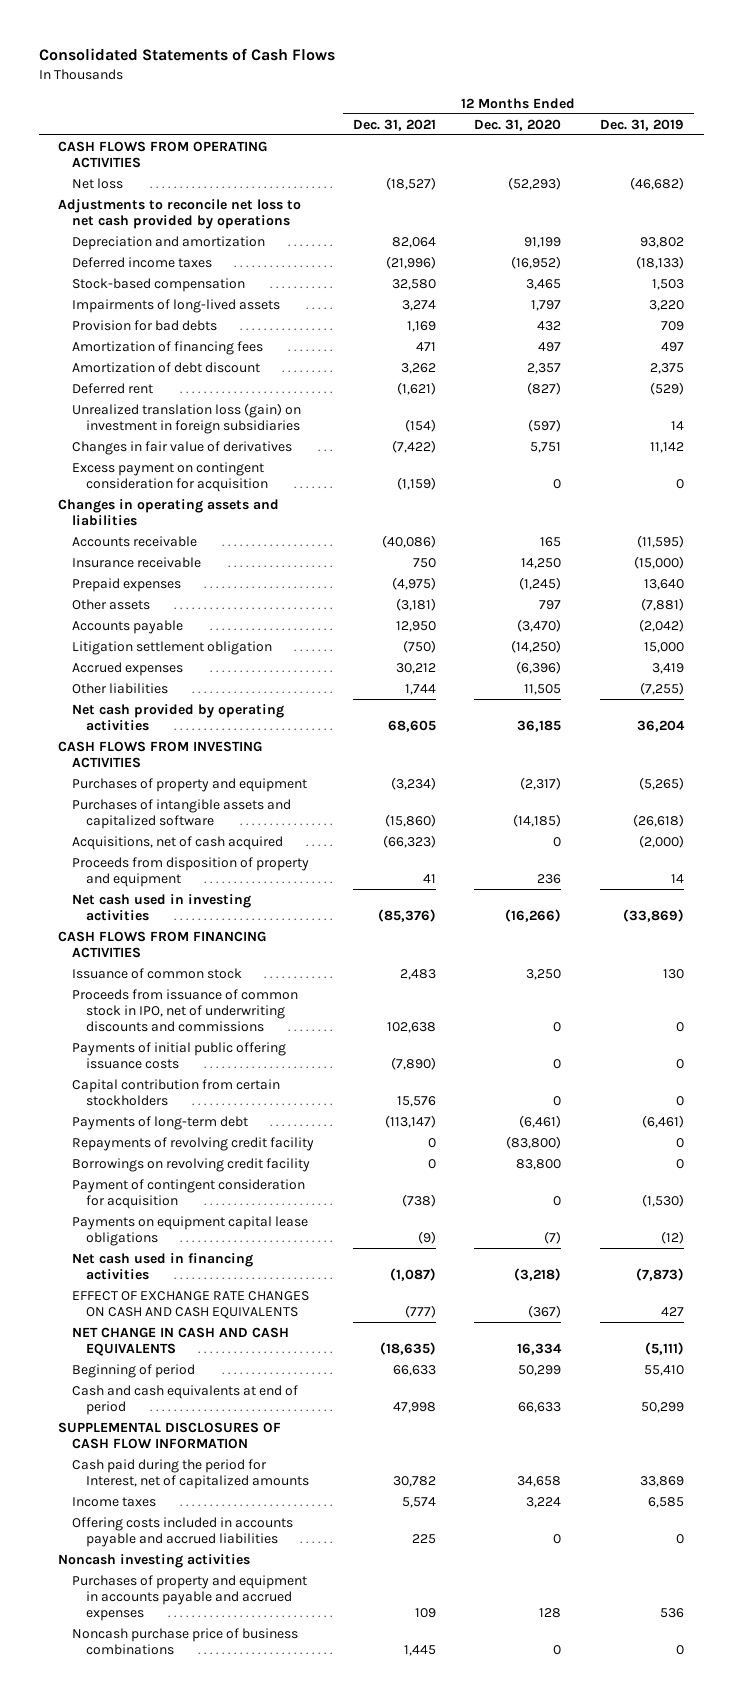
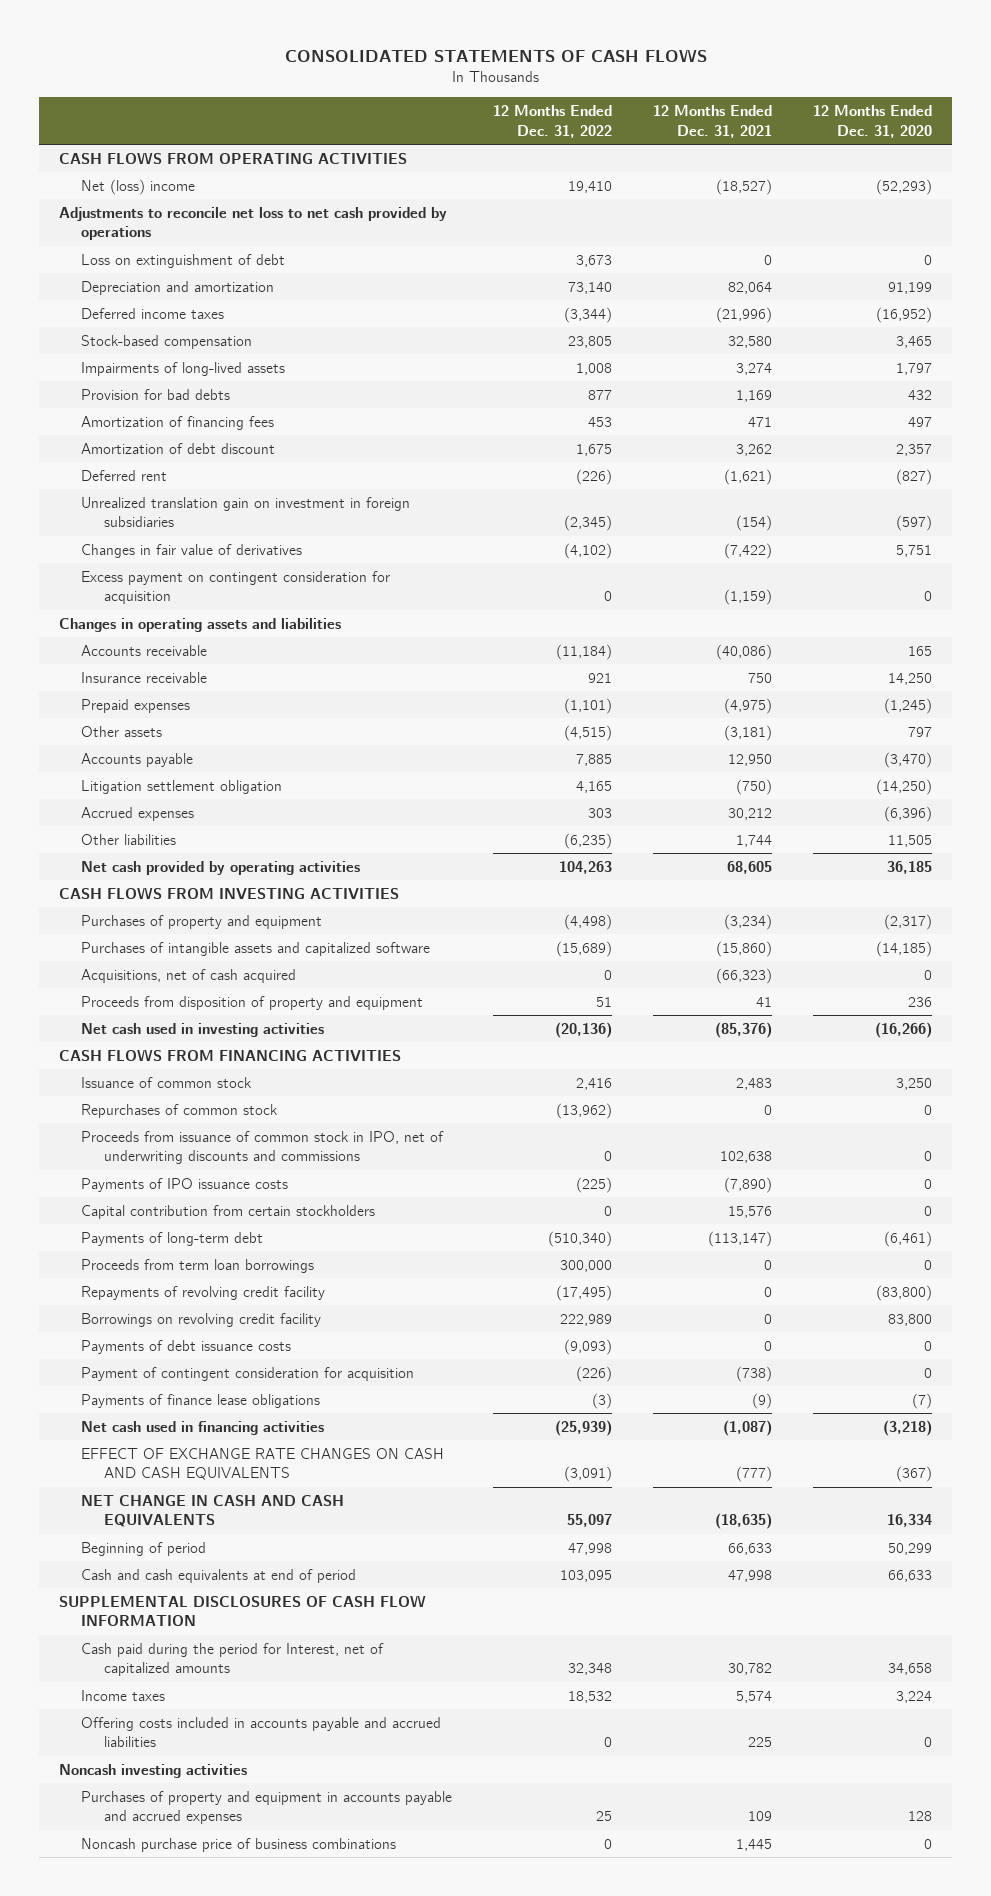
[38,48,335,62] Consolidated Statements of Cash Flows -> [284,49,707,63] CONSOLIDATED STATEMENTS OF CASH FLOWS
[600,118,685,131] Dec. 31, 2019 -> none
none -> [493,105,613,138] 12 Months Ended Dec. 31, 2022
[71,177,123,189] Net loss -> [81,178,196,195] Net (loss) income
none -> [81,253,286,268] Loss on extinguishment of debt
[71,402,301,434] Unrealized translation loss (gain) on investment in foreign subsidiaries -> [81,496,411,528] Unrealized translation gain on investment in foreign subsidiaries
none -> [81,1103,279,1118] Repurchases of common stock
[71,1041,286,1069] Payments of initial public offering issuance costs -> [81,1177,289,1192] Payments of IPO issuance costs
none -> [81,1258,315,1273] Proceeds from term loan borrowings
none -> [81,1339,292,1354] Payments of debt issuance costs
[71,1215,308,1246] Payments on equipment capital lease obligations -> none
none -> [81,1393,321,1408] Payments of finance lease obligations

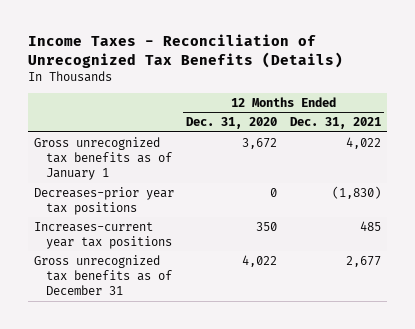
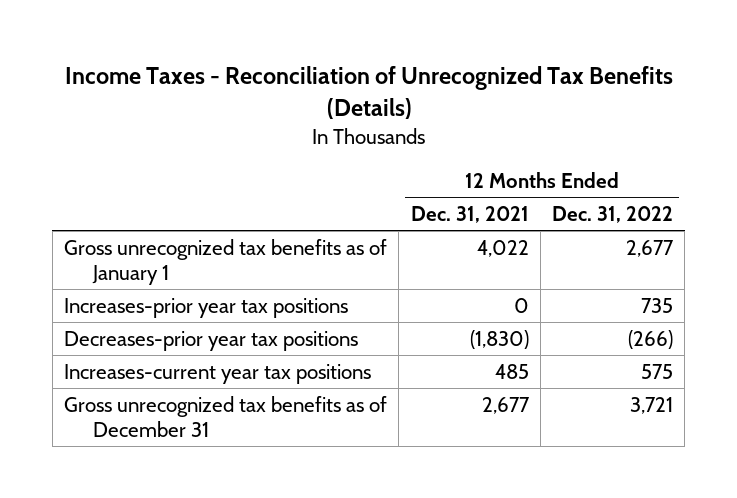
[186,117,278,130] Dec. 31, 2020 -> none
none -> [552,205,674,223] Dec. 31, 2022
none -> [63,297,348,318] Increases-prior year tax positions

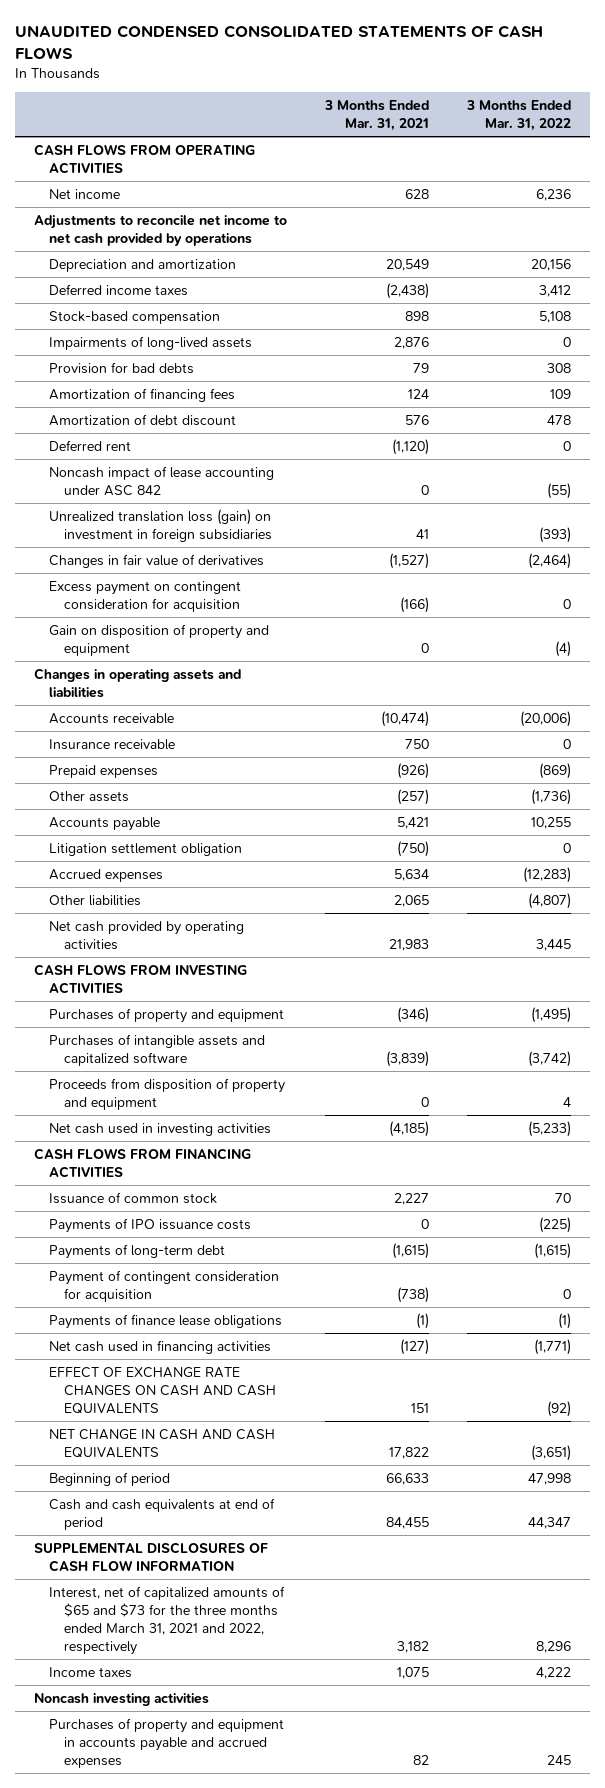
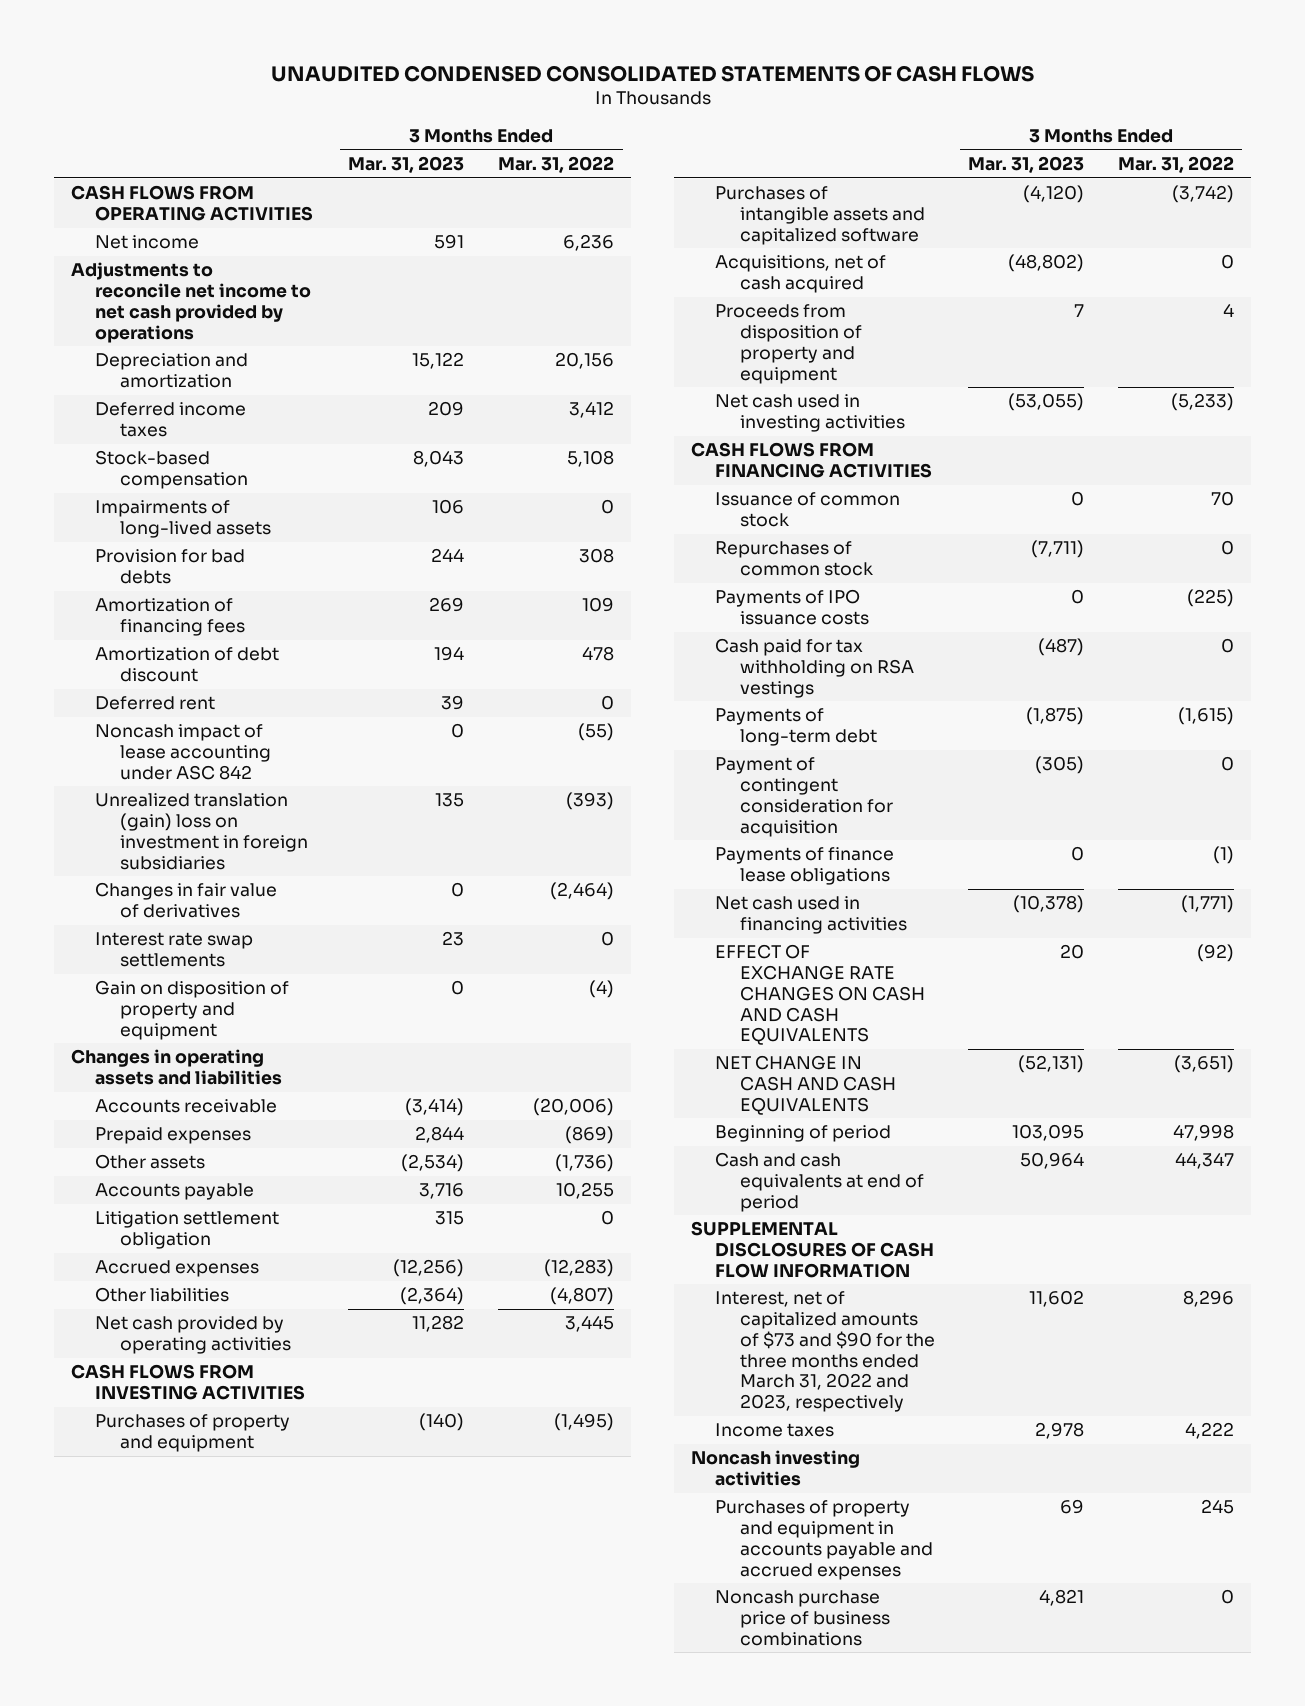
[324,100,430,132] 3 Months Ended Mar. 31, 2021 -> none
none -> [348,156,465,174] Mar. 31, 2023
[49,508,272,542] Unrealized translation loss (gain) on investment in foreign subsidiaries -> [95,793,308,870] Unrealized translation (gain) loss on investment in foreign subsidiaries
[49,580,242,612] Excess payment on contingent consideration for acquisition -> none
none -> [95,932,254,968] Interest rate swap settlements
[49,738,176,750] Insurance receivable -> none
none -> [715,255,887,294] Acquisitions, net of cash acquired
none -> [715,541,873,577] Repurchases of common stock
none -> [715,638,914,698] Cash paid for tax withholding on RSA vestings
[49,1585,286,1655] Interest, net of capitalized amounts of $65 and $73 for the three months ended March 31, 2021 and 2022, respectively -> [715,1291,935,1413] Interest, net of capitalized amounts of $73 and $90 for the three months ended March 31, 2022 and 2023, respectively
none -> [715,1590,890,1646] Noncash purchase price of business combinations

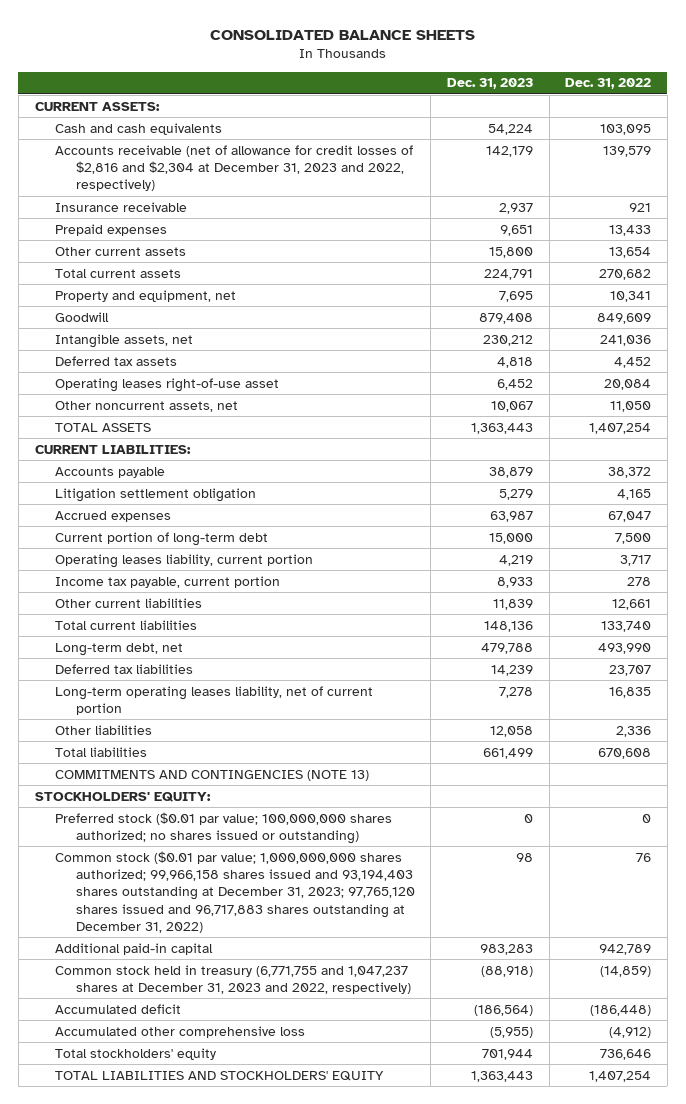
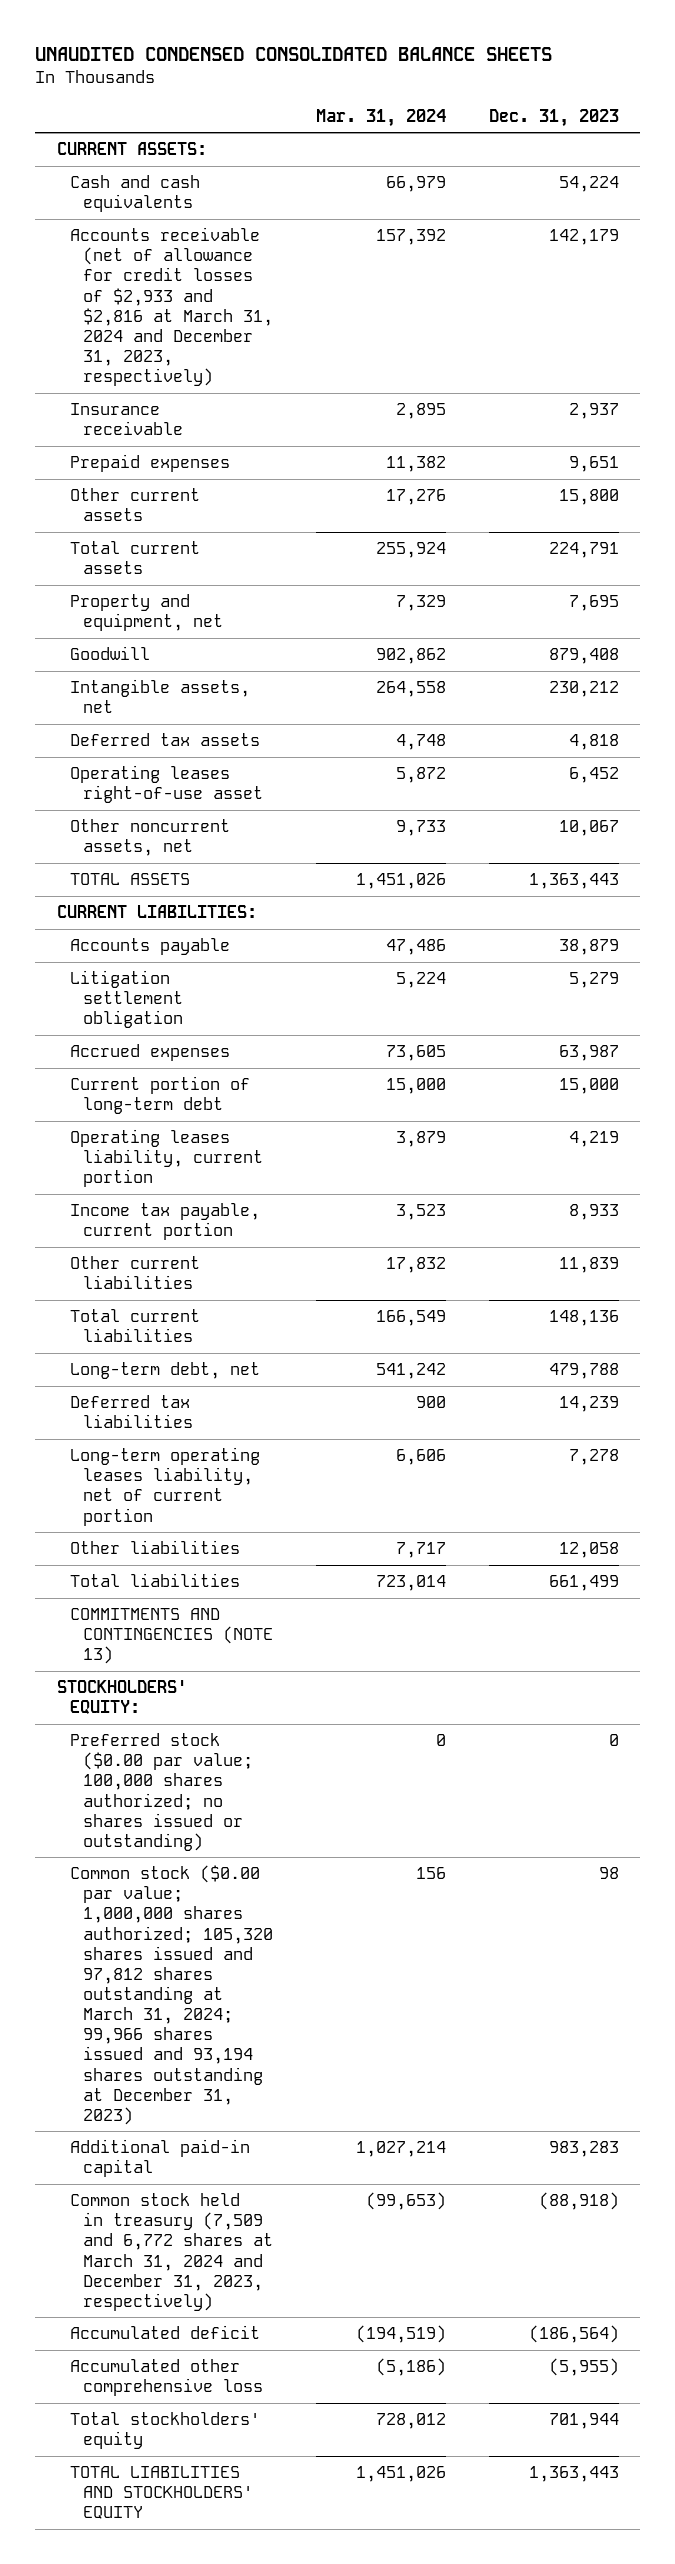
[209,29,475,40] CONSOLIDATED BALANCE SHEETS -> [35,46,553,61] UNAUDITED CONDENSED CONSOLIDATED BALANCE SHEETS
[565,78,652,90] Dec. 31, 2022 -> none
none -> [315,108,446,127] Mar. 31, 2024
[55,144,414,192] Accounts receivable (net of allowance for credit losses of $2,816 and $2,304 at December 31, 2023 and 2022, respectively) -> [69,227,274,387] Accounts receivable (net of allowance for credit losses of $2,933 and $2,816 at March 31, 2024 and December 31, 2023, respectively)
[55,811,393,844] Preferred stock ($0.01 par value; 100,000,000 shares authorized; no shares issued or outstanding) -> [69,1733,254,1851] Preferred stock ($0.00 par value; 100,000 shares authorized; no shares issued or outstanding)
[55,850,415,934] Common stock ($0.01 par value; 1,000,000,000 shares authorized; 99,966,158 shares issued and 93,194,403 shares outstanding at December 31, 2023; 97,765,120 shares issued and 96,717,883 shares outstanding at December 31, 2022) -> [69,1865,274,2125] Common stock ($0.00 par value; 1,000,000 shares authorized; 105,320 shares issued and 97,812 shares outstanding at March 31, 2024; 99,966 shares issued and 93,194 shares outstanding at December 31, 2023)
[55,964,411,994] Common stock held in treasury (6,771,755 and 1,047,237 shares at December 31, 2023 and 2022, respectively) -> [69,2193,274,2311] Common stock held in treasury (7,509 and 6,772 shares at March 31, 2024 and December 31, 2023, respectively)

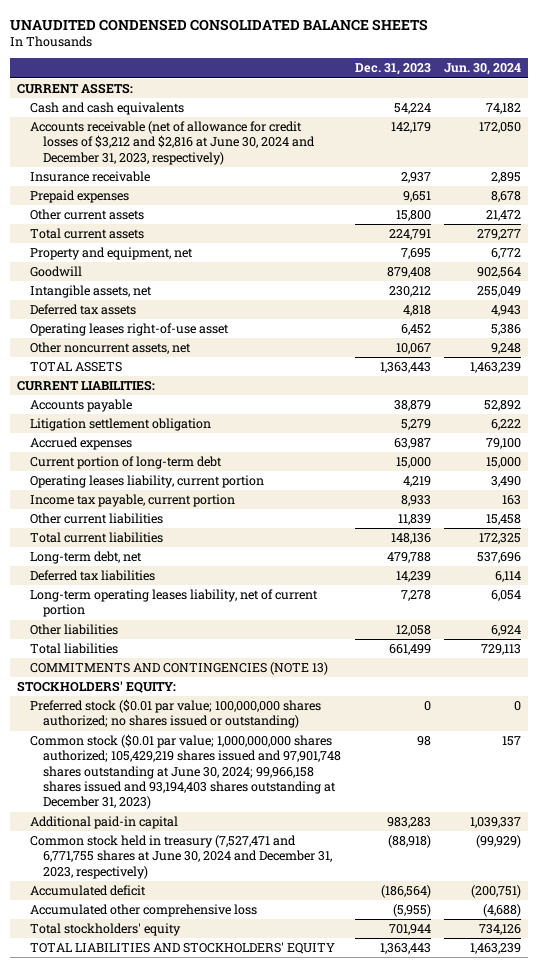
[315,108,446,127] Mar. 31, 2024 -> none
none -> [444,63,522,76] Jun. 30, 2024
[69,227,274,387] Accounts receivable (net of allowance for credit losses of $2,933 and $2,816 at March 31, 2024 and December 31, 2023, respectively) -> [30,121,316,165] Accounts receivable (net of allowance for credit losses of $3,212 and $2,816 at June 30, 2024 and December 31, 2023, respectively)
[69,1733,254,1851] Preferred stock ($0.00 par value; 100,000 shares authorized; no shares issued or outstanding) -> [30,699,322,729] Preferred stock ($0.01 par value; 100,000,000 shares authorized; no shares issued or outstanding)
[69,1865,274,2125] Common stock ($0.00 par value; 1,000,000 shares authorized; 105,320 shares issued and 97,812 shares outstanding at March 31, 2024; 99,966 shares issued and 93,194 shares outstanding at December 31, 2023) -> [30,734,342,810] Common stock ($0.01 par value; 1,000,000,000 shares authorized; 105,429,219 shares issued and 97,901,748 shares outstanding at June 30, 2024; 99,966,158 shares issued and 93,194,403 shares outstanding at December 31, 2023)
[69,2193,274,2311] Common stock held in treasury (7,509 and 6,772 shares at March 31, 2024 and December 31, 2023, respectively) -> [30,835,333,879] Common stock held in treasury (7,527,471 and 6,771,755 shares at June 30, 2024 and December 31, 2023, respectively)

